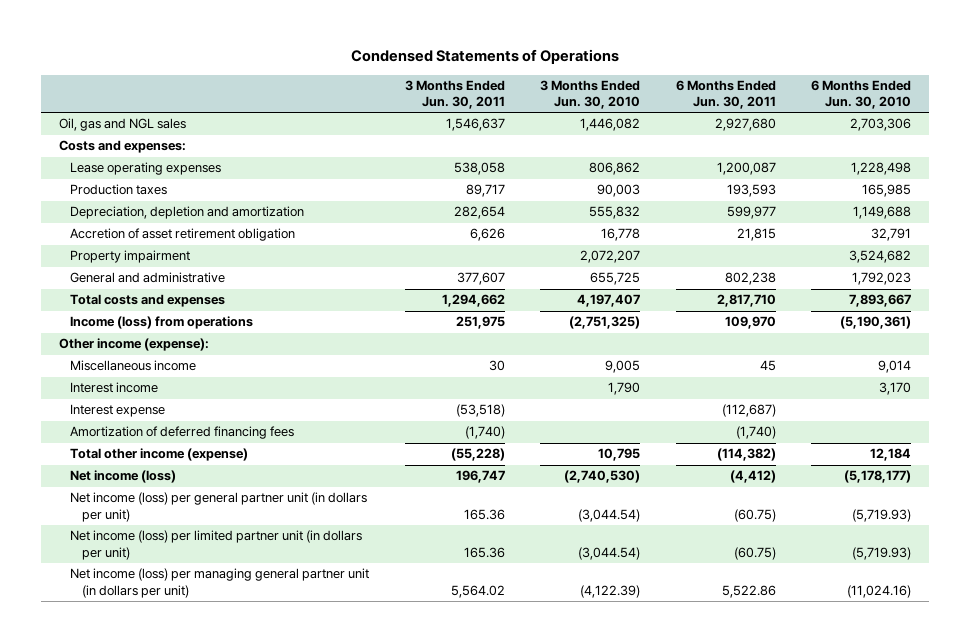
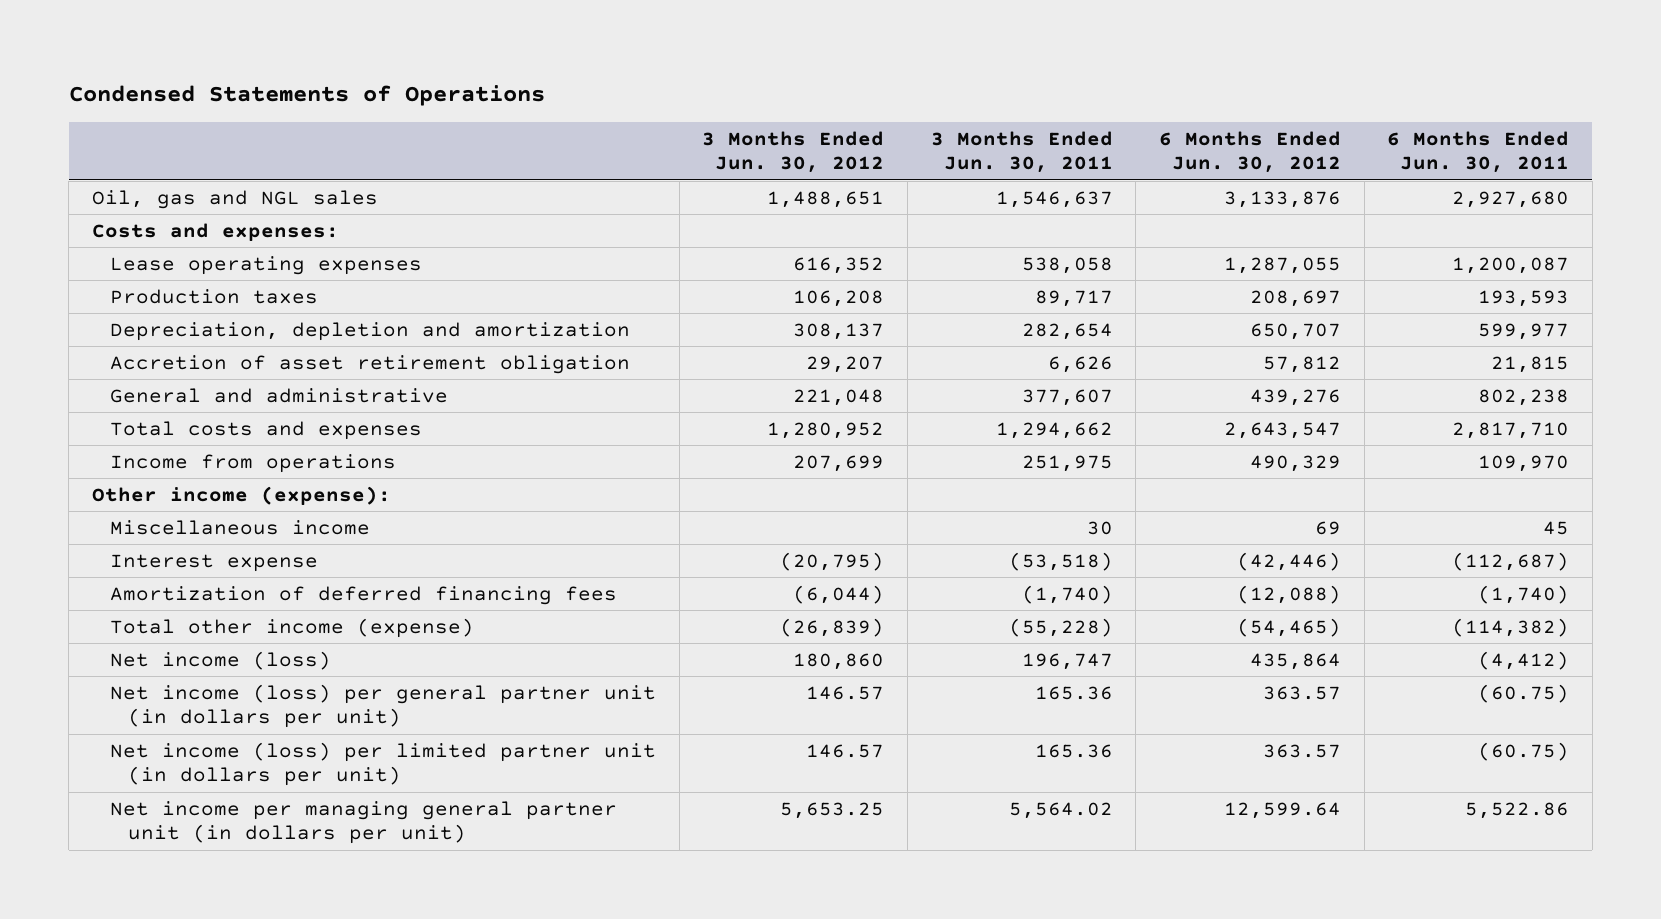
[540,80,641,110] 3 Months Ended Jun. 30, 2010 -> none
[811,80,912,110] 6 Months Ended Jun. 30, 2010 -> none
none -> [702,130,885,174] 3 Months Ended Jun. 30, 2012
none -> [1158,130,1341,174] 6 Months Ended Jun. 30, 2012
[70,250,191,264] Property impairment -> none
[70,316,254,330] Income (loss) from operations -> [110,453,397,473] Income from operations
[70,382,159,394] Interest income -> none
[70,568,370,598] Net income (loss) per managing general partner unit (in dollars per unit) -> [110,800,618,845] Net income per managing general partner unit (in dollars per unit)

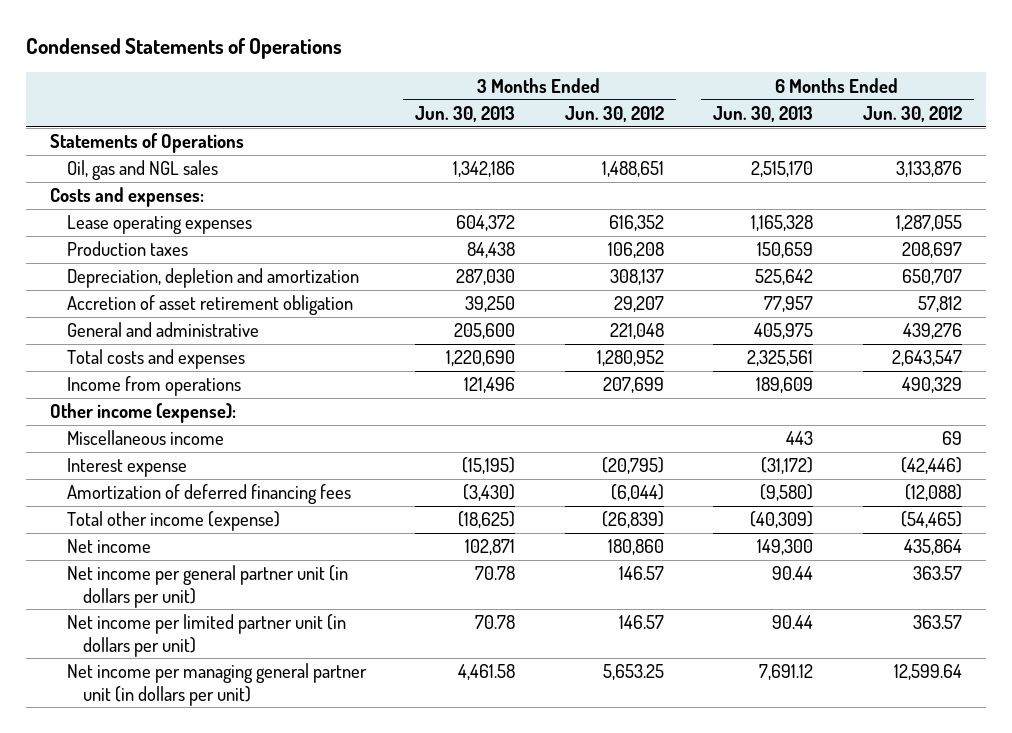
[930,130,1113,174] 3 Months Ended Jun. 30, 2011 -> none
[1387,130,1570,174] 6 Months Ended Jun. 30, 2011 -> none
none -> [415,105,516,122] Jun. 30, 2013
none -> [713,105,814,122] Jun. 30, 2013
none -> [50,133,245,154] Statements of Operations
[110,650,332,670] Net income (loss) -> [66,539,151,554] Net income
[110,683,657,729] Net income (loss) per general partner unit (in dollars per unit) -> [66,565,348,608] Net income per general partner unit (in dollars per unit)
[110,741,657,787] Net income (loss) per limited partner unit (in dollars per unit) -> [66,614,346,657] Net income per limited partner unit (in dollars per unit)

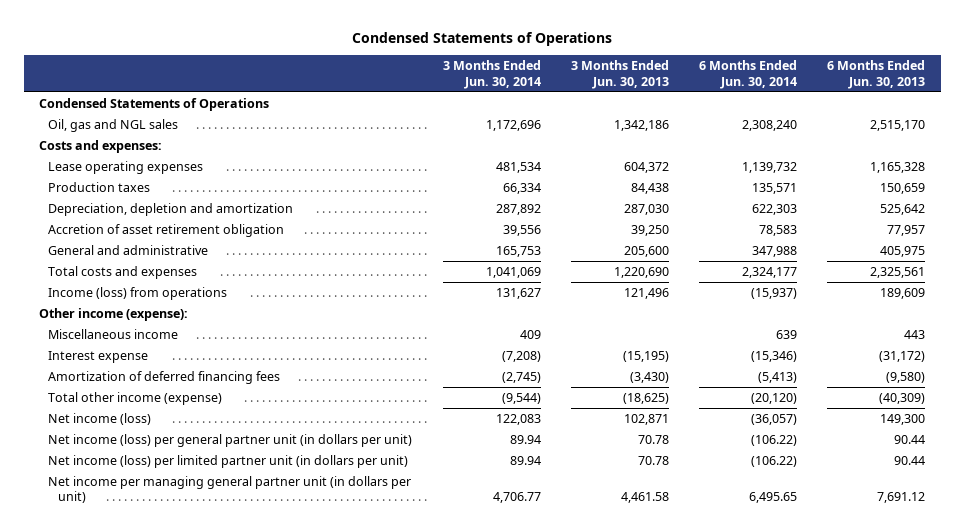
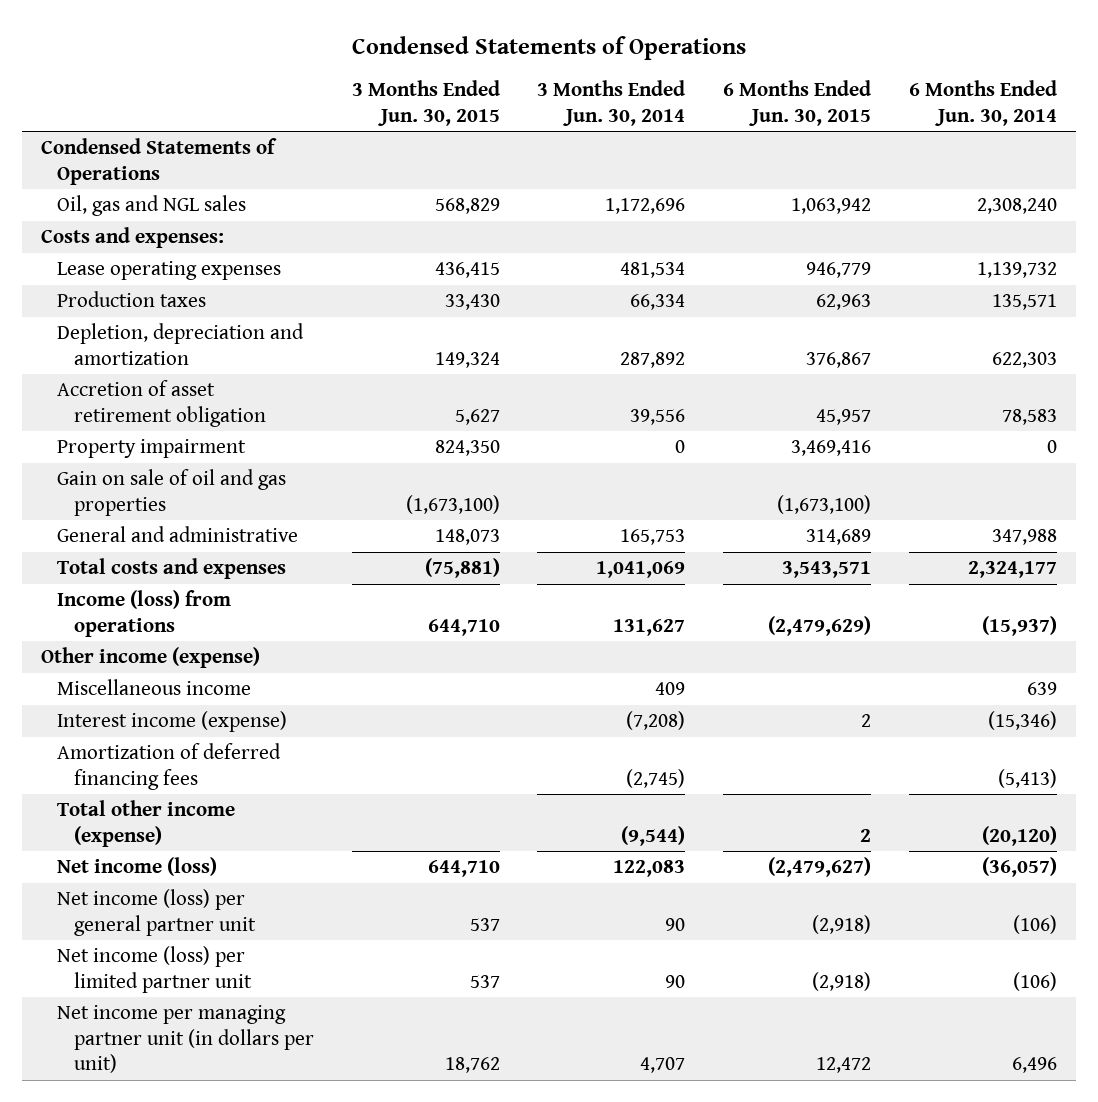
[570,60,669,89] 3 Months Ended Jun. 30, 2013 -> none
[827,60,926,89] 6 Months Ended Jun. 30, 2013 -> none
none -> [351,80,500,126] 3 Months Ended Jun. 30, 2015
none -> [723,80,872,126] 6 Months Ended Jun. 30, 2015
[48,202,294,216] Depreciation, depletion and amortization -> [57,323,305,365] Depletion, depreciation and amortization
none -> [57,439,247,459] Property impairment
none -> [57,469,287,516] Gain on sale of oil and gas properties
[38,307,188,321] Other income (expense): -> [41,647,261,669] Other income (expense)
[48,350,149,363] Interest expense -> [57,711,288,733] Interest income (expense)
[48,433,413,447] Net income (loss) per general partner unit (in dollars per unit) -> [57,889,256,936] Net income (loss) per general partner unit
[509,434,541,444] 89.94 -> [665,917,686,931] 90
[751,434,798,446] (106.22) -> [1013,914,1058,934] (106)
[48,454,409,468] Net income (loss) per limited partner unit (in dollars per unit) -> [57,946,252,993] Net income (loss) per limited partner unit
[509,455,541,465] 89.94 -> [665,974,686,988] 90
[751,455,798,467] (106.22) -> [1013,971,1058,991] (106)
[48,475,412,504] Net income per managing general partner unit (in dollars per unit) -> [57,1005,314,1073] Net income per managing partner unit (in dollars per unit)
[492,492,541,504] 4,706.77 -> [640,1056,686,1073] 4,707
[749,492,798,504] 6,495.65 -> [1012,1056,1058,1073] 6,496

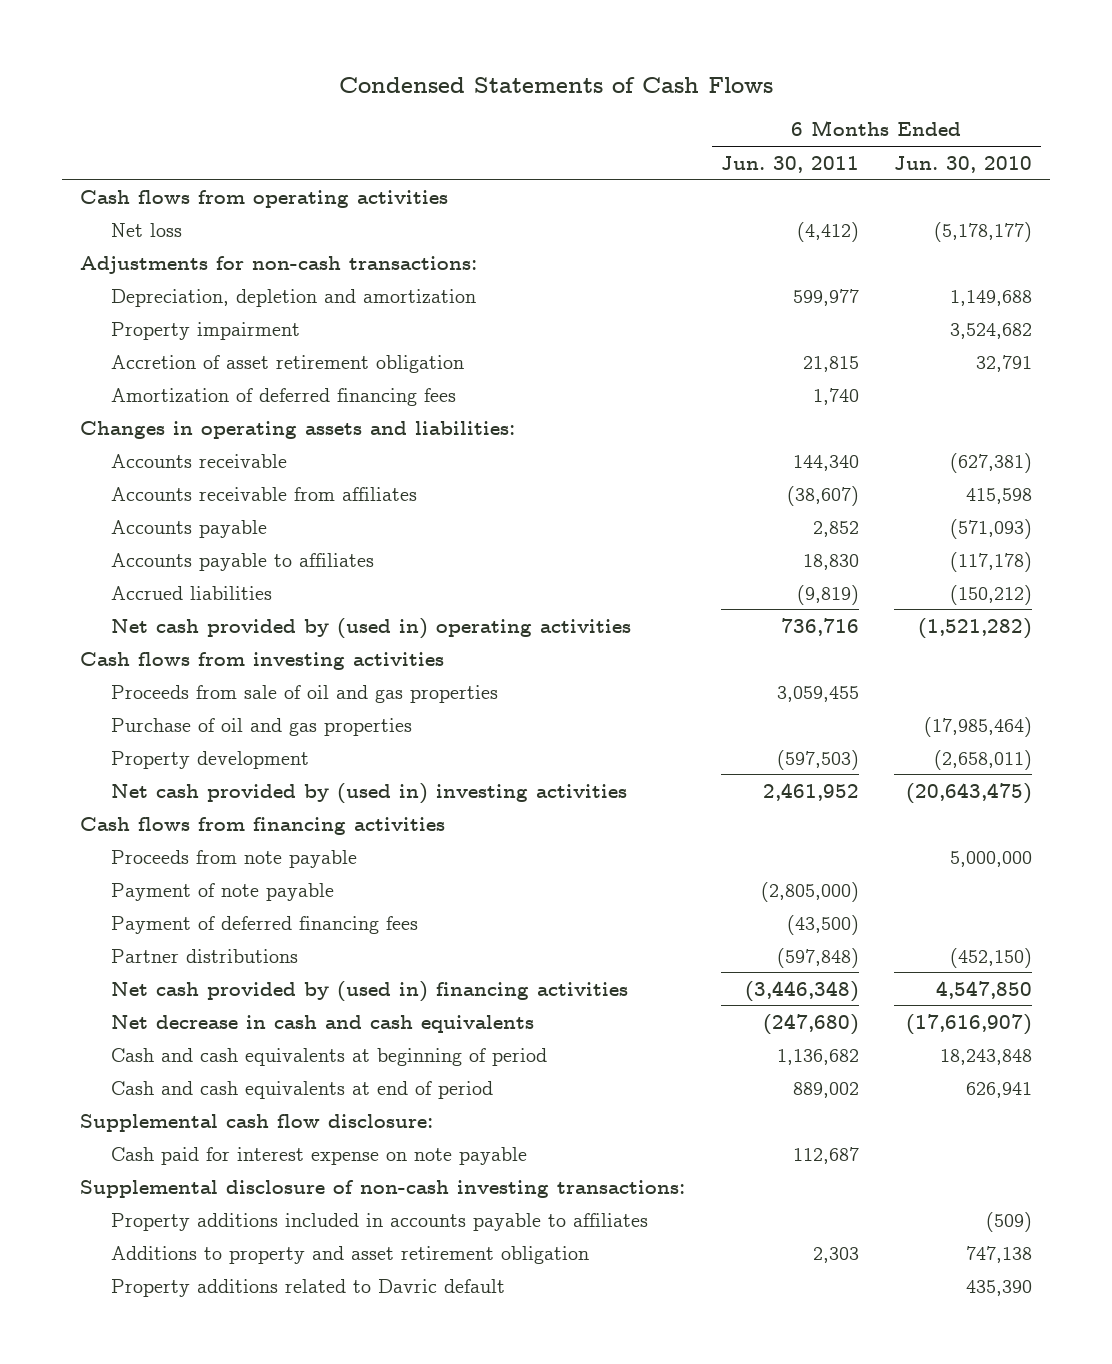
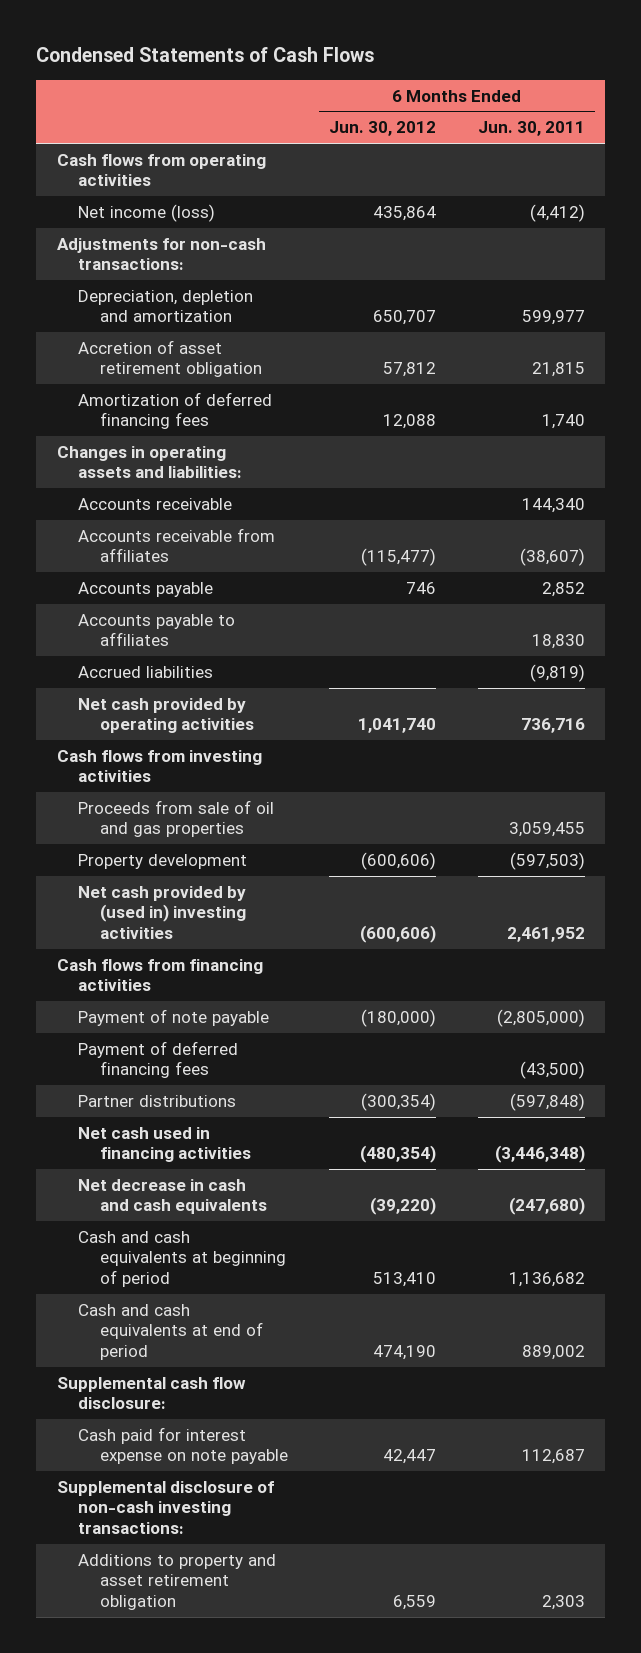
[894,155,1033,173] Jun. 30, 2010 -> none
none -> [329,121,437,137] Jun. 30, 2012
[111,222,183,237] Net loss -> [78,204,216,223] Net income (loss)
[111,321,301,340] Property impairment -> none
[111,617,632,639] Net cash provided by (used in) operating activities -> [78,698,254,734] Net cash provided by operating activities
[111,717,413,736] Purchase of oil and gas properties -> none
[111,849,358,868] Proceeds from note payable -> none
[111,980,629,1002] Net cash provided by (used in) financing activities -> [78,1127,251,1163] Net cash used in financing activities
[111,1212,649,1231] Property additions included in accounts payable to affiliates -> none
[111,1278,506,1297] Property additions related to Davric default -> none

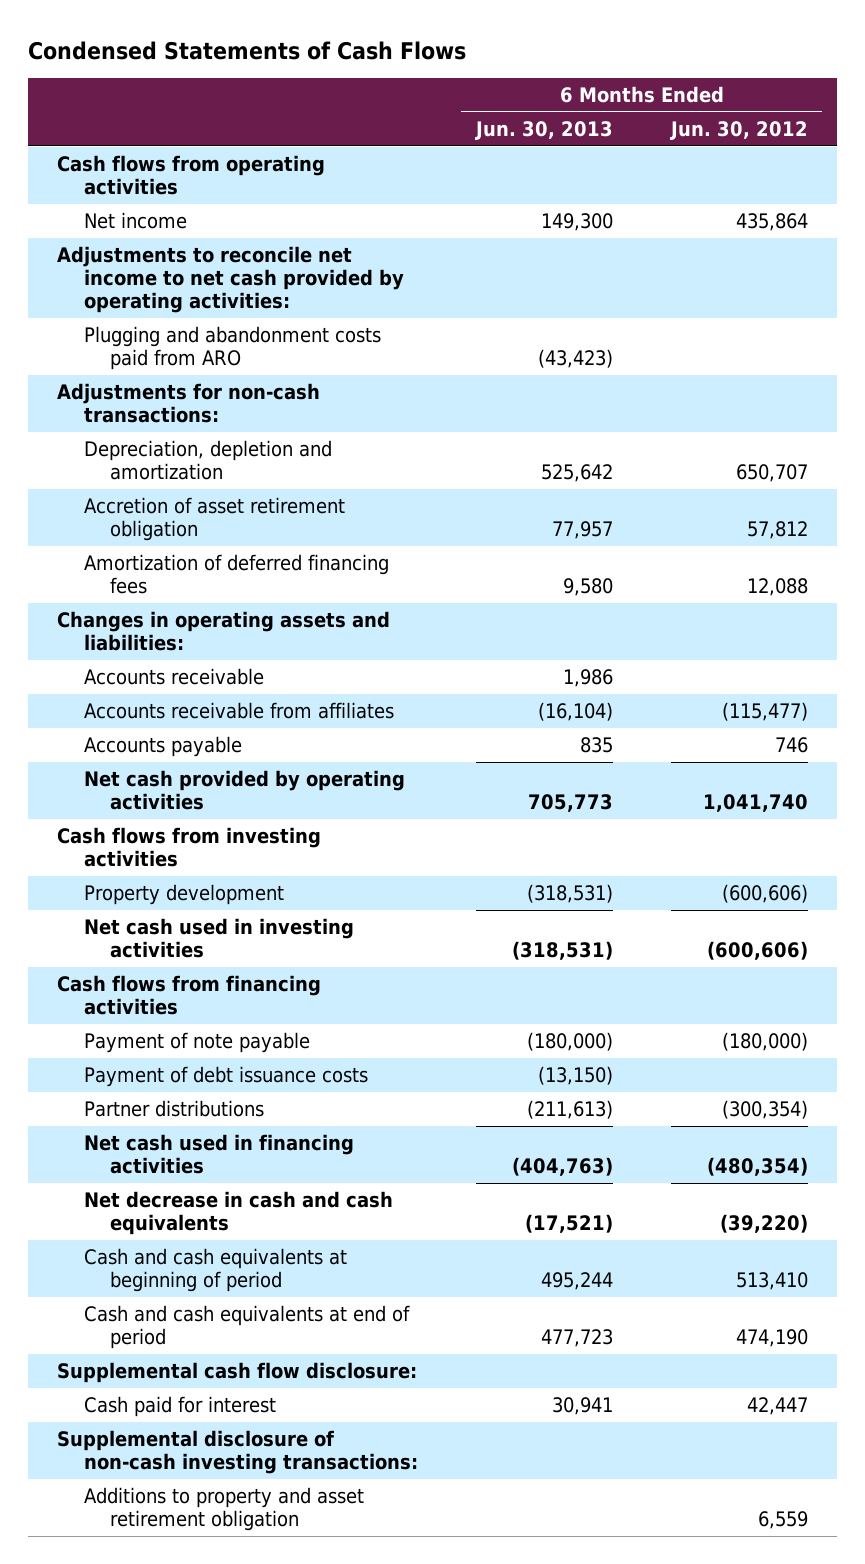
[477,121,585,137] Jun. 30, 2011 -> none
none -> [474,121,613,141] Jun. 30, 2013
[78,204,216,223] Net income (loss) -> [83,212,187,230] Net income
none -> [57,246,404,314] Adjustments to reconcile net income to net cash provided by operating activities:
none -> [83,326,381,371] Plugging and abandonment costs paid from ARO
[78,614,236,647] Accounts payable to affiliates -> none
[78,666,214,679] Accrued liabilities -> none
[78,800,275,838] Proceeds from sale of oil and gas properties -> none
[78,886,247,939] Net cash provided by (used in) investing activities -> [83,918,354,959] Net cash used in investing activities
[78,1041,239,1079] Payment of deferred financing fees -> none
none -> [83,1066,368,1088] Payment of debt issuance costs
[78,1427,288,1465] Cash paid for interest expense on note payable -> [83,1396,276,1418] Cash paid for interest

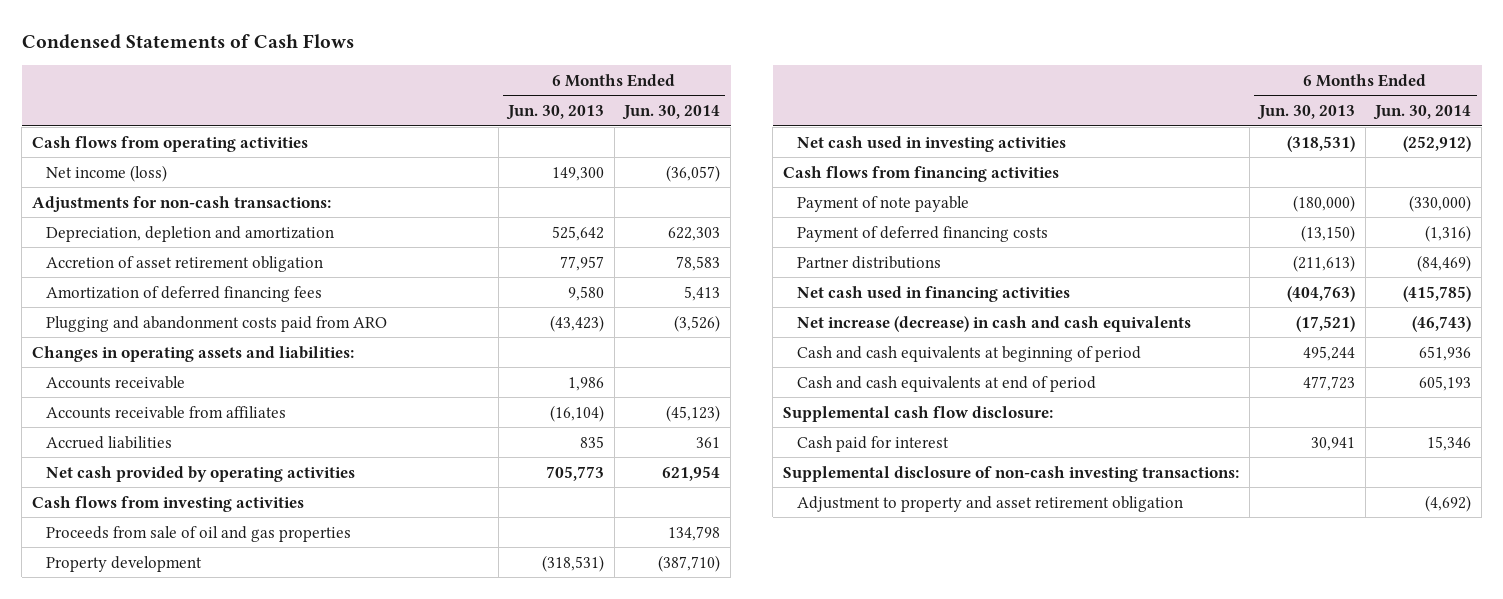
[669,121,808,141] Jun. 30, 2012 -> none
none -> [622,105,721,121] Jun. 30, 2014
[57,246,404,314] Adjustments to reconcile net income to net cash provided by operating activities: -> none
[83,212,187,230] Net income -> [46,164,168,182] Net income (loss)
[83,326,381,371] Plugging and abandonment costs paid from ARO -> [46,315,388,332] Plugging and abandonment costs paid from ARO
[83,736,242,758] Accounts payable -> [46,435,173,449] Accrued liabilities
none -> [46,525,352,542] Proceeds from sale of oil and gas properties
[83,1066,368,1088] Payment of debt issuance costs -> [797,225,1049,242] Payment of deferred financing costs
[83,1191,393,1236] Net decrease in cash and cash equivalents -> [797,315,1192,332] Net increase (decrease) in cash and cash equivalents
[83,1487,364,1532] Additions to property and asset retirement obligation -> [797,495,1184,512] Adjustment to property and asset retirement obligation

